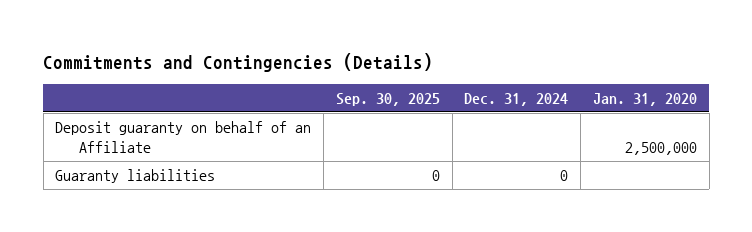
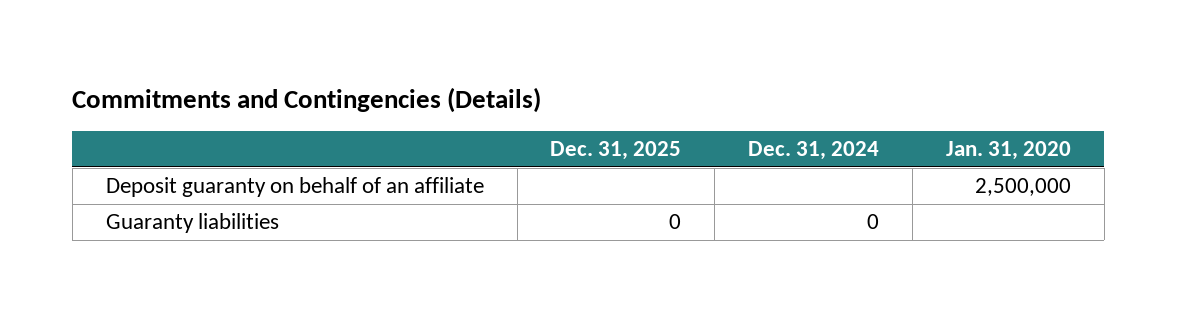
[335,92,440,106] Sep. 30, 2025 -> none
none -> [550,141,682,161] Dec. 31, 2025
[55,120,312,154] Deposit guaranty on behalf of an Affiliate -> [105,177,484,198] Deposit guaranty on behalf of an affiliate

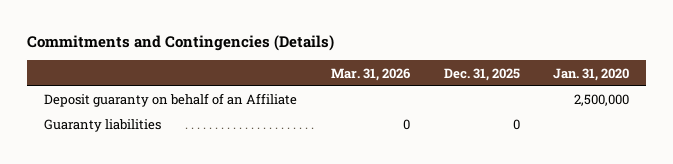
[748,141,880,161] Dec. 31, 2024 -> none
none -> [330,67,410,81] Mar. 31, 2026
[105,177,484,198] Deposit guaranty on behalf of an affiliate -> [44,93,298,108] Deposit guaranty on behalf of an Affiliate

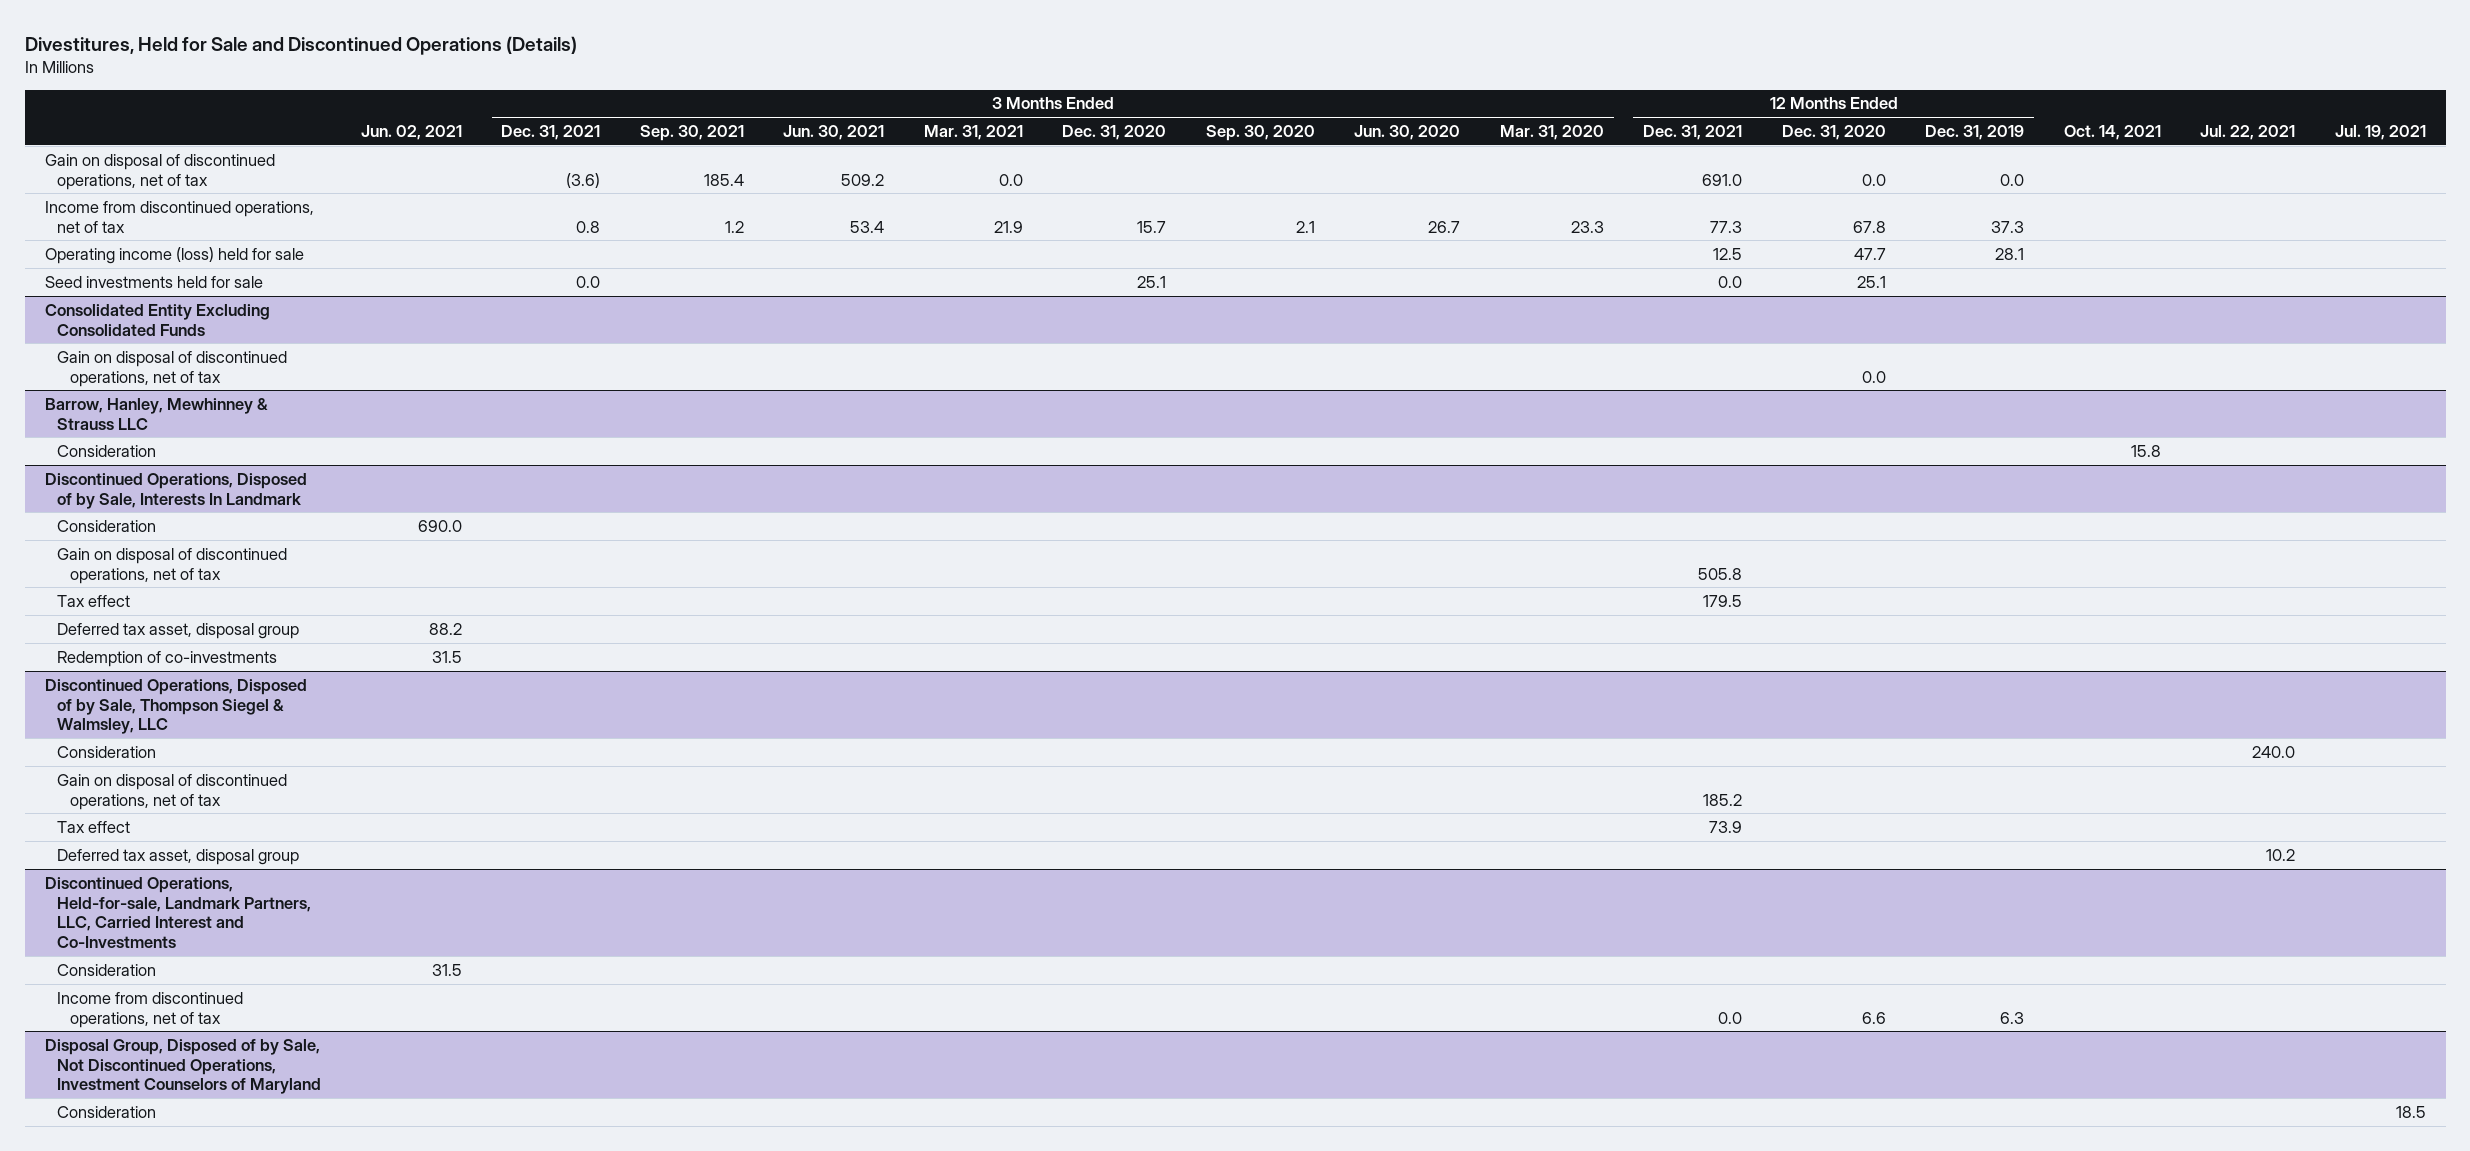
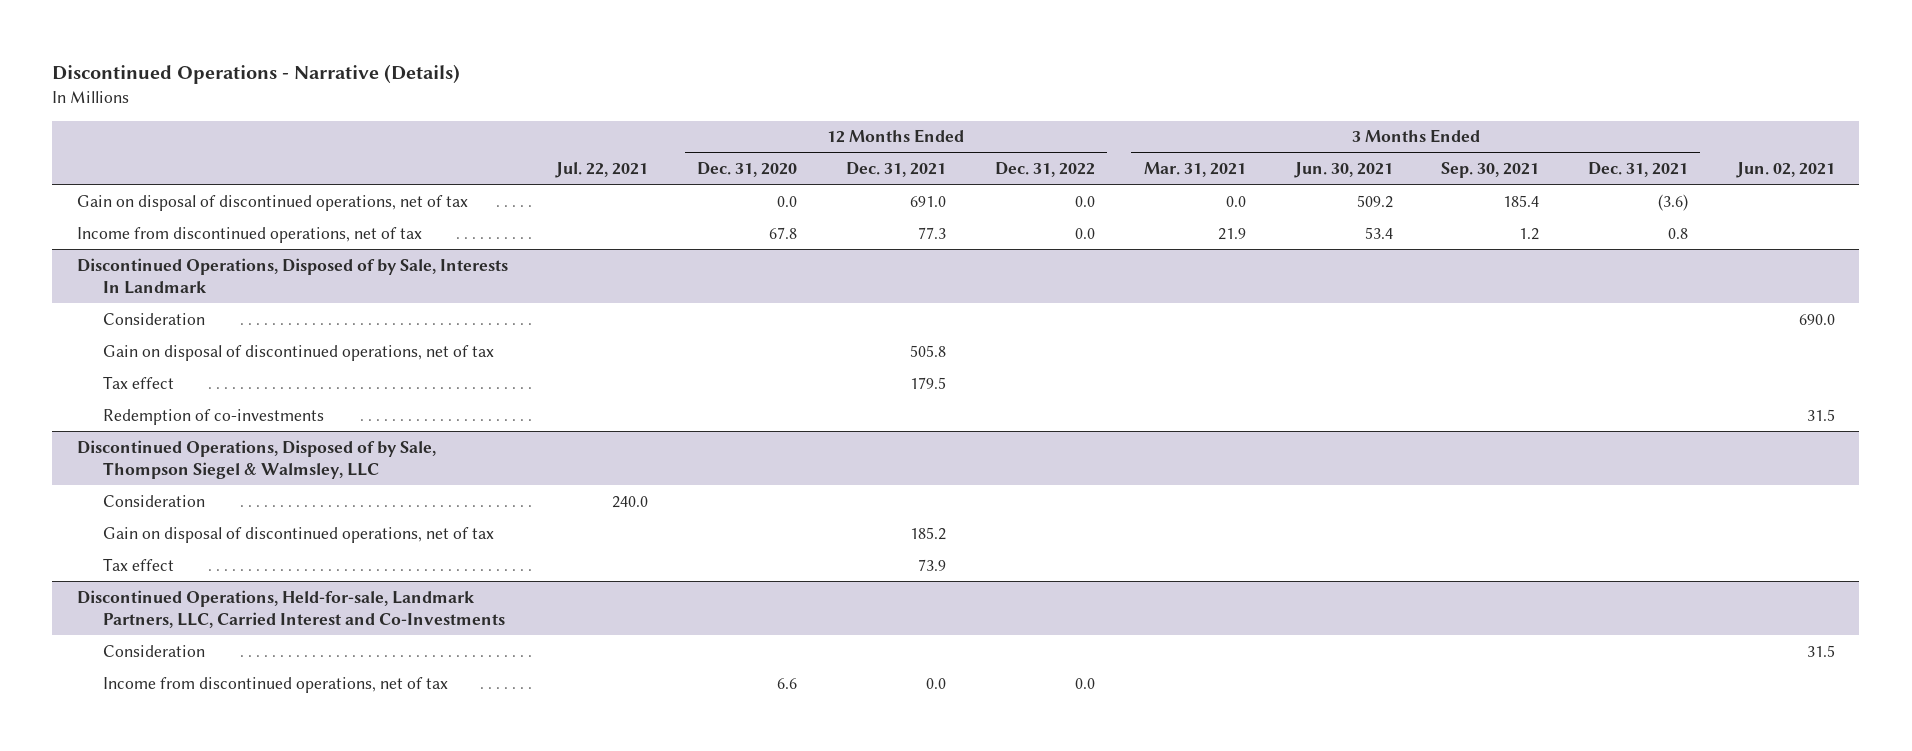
[24,35,577,55] Divestitures, Held for Sale and Discontinued Operations (Details) -> [52,64,461,85] Discontinued Operations - Narrative (Details)
[1062,124,1167,140] Dec. 31, 2020 -> none
[1205,124,1315,141] Sep. 30, 2020 -> none
[1354,124,1461,140] Jun. 30, 2020 -> none
[1499,124,1604,140] Mar. 31, 2020 -> none
[1925,124,2025,140] Dec. 31, 2019 -> none
[2063,124,2161,140] Oct. 14, 2021 -> none
[2334,124,2426,140] Jul. 19, 2021 -> none
none -> [994,162,1095,178] Dec. 31, 2022
[44,246,304,264] Operating income (loss) held for sale -> none
[44,275,263,288] Seed investments held for sale -> none
[44,303,270,336] Consolidated Entity Excluding Consolidated Funds -> none
[57,350,288,387] Gain on disposal of discontinued operations, net of tax -> none
[44,397,268,430] Barrow, Hanley, Mewhinney & Strauss LLC -> none
[57,444,157,457] Consideration -> none
[57,622,300,639] Deferred tax asset, disposal group -> none
[57,848,300,865] Deferred tax asset, disposal group -> none
[44,1038,322,1095] Disposal Group, Disposed of by Sale, Not Discontinued Operations, Investment Counselors of Maryland -> none
[57,1105,157,1118] Consideration -> none

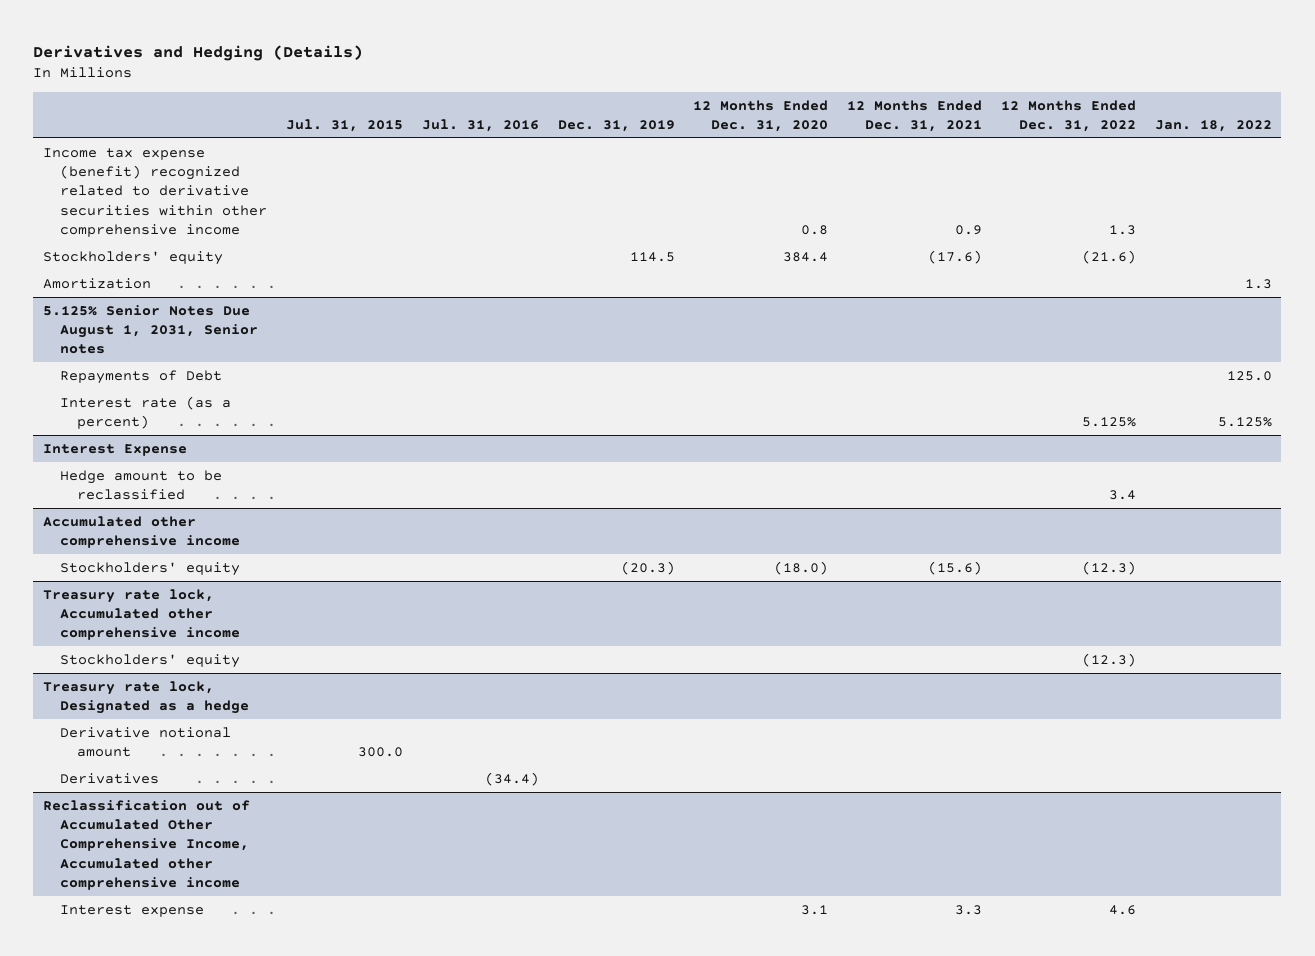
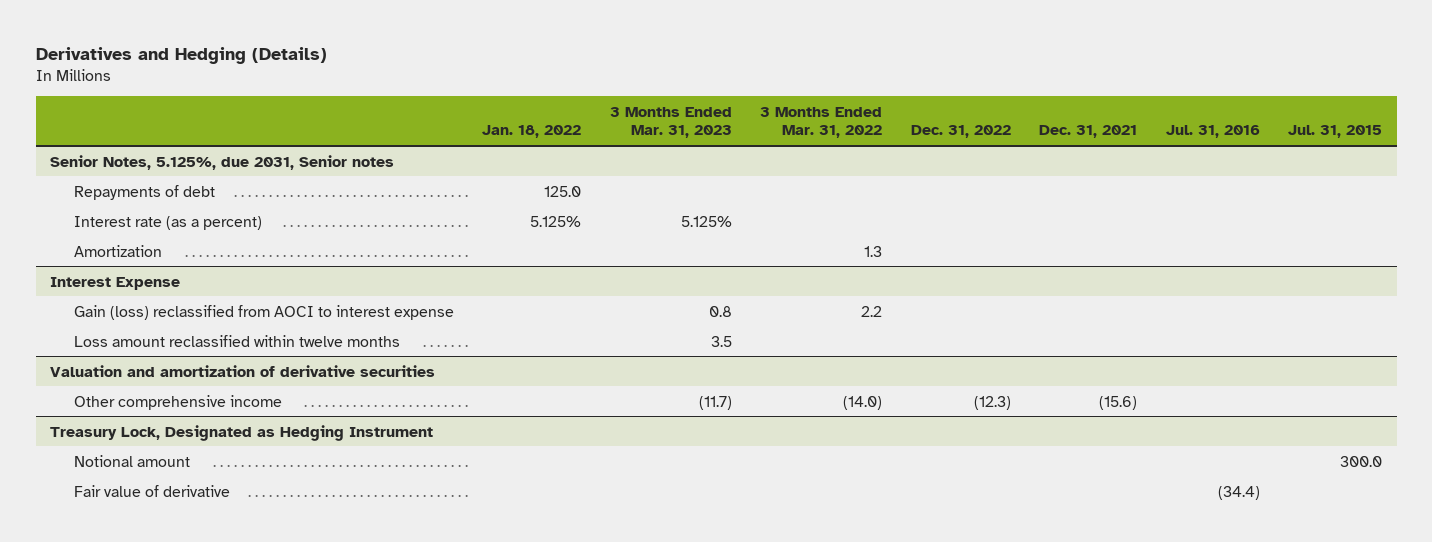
[557,119,675,132] Dec. 31, 2019 -> none
[693,99,829,132] 12 Months Ended Dec. 31, 2020 -> none
[847,99,983,132] 12 Months Ended Dec. 31, 2021 -> none
[1001,99,1137,132] 12 Months Ended Dec. 31, 2022 -> none
none -> [609,106,732,139] 3 Months Ended Mar. 31, 2023
none -> [760,106,883,139] 3 Months Ended Mar. 31, 2022
none -> [910,125,1011,139] Dec. 31, 2022
none -> [1039,125,1138,139] Dec. 31, 2021
[42,147,268,237] Income tax expense (benefit) recognized related to derivative securities within other comprehensive income -> none
[42,250,223,265] Stockholders' equity -> none
[42,277,151,289] Amortization -> none
[42,304,259,355] 5.125% Senior Notes Due August 1, 2031, Senior notes -> [49,154,394,170] Senior Notes, 5.125%, due 2031, Senior notes
[60,369,223,384] Repayments of Debt -> [73,184,215,200] Repayments of debt
none -> [73,244,162,257] Amortization
[42,588,241,641] Treasury rate lock, Accumulated other comprehensive income -> none
[60,653,241,668] Stockholders' equity -> none
[42,799,250,890] Reclassification out of Accumulated Other Comprehensive Income, Accumulated other comprehensive income -> none
[60,904,205,917] Interest expense -> none
none -> [73,304,454,320] Gain (loss) reclassified from AOCI to interest expense
[60,469,223,501] Hedge amount to be reclassified -> [73,334,400,347] Loss amount reclassified within twelve months
[42,515,241,549] Accumulated other comprehensive income -> [49,364,435,377] Valuation and amortization of derivative securities
[60,561,241,576] Stockholders' equity -> [73,394,282,410] Other comprehensive income
[42,680,250,715] Treasury rate lock, Designated as a hedge -> [49,424,433,441] Treasury Lock, Designated as Hedging Instrument
[60,726,232,758] Derivative notional amount -> [73,454,190,467] Notional amount
[60,772,160,784] Derivatives -> [73,484,230,497] Fair value of derivative

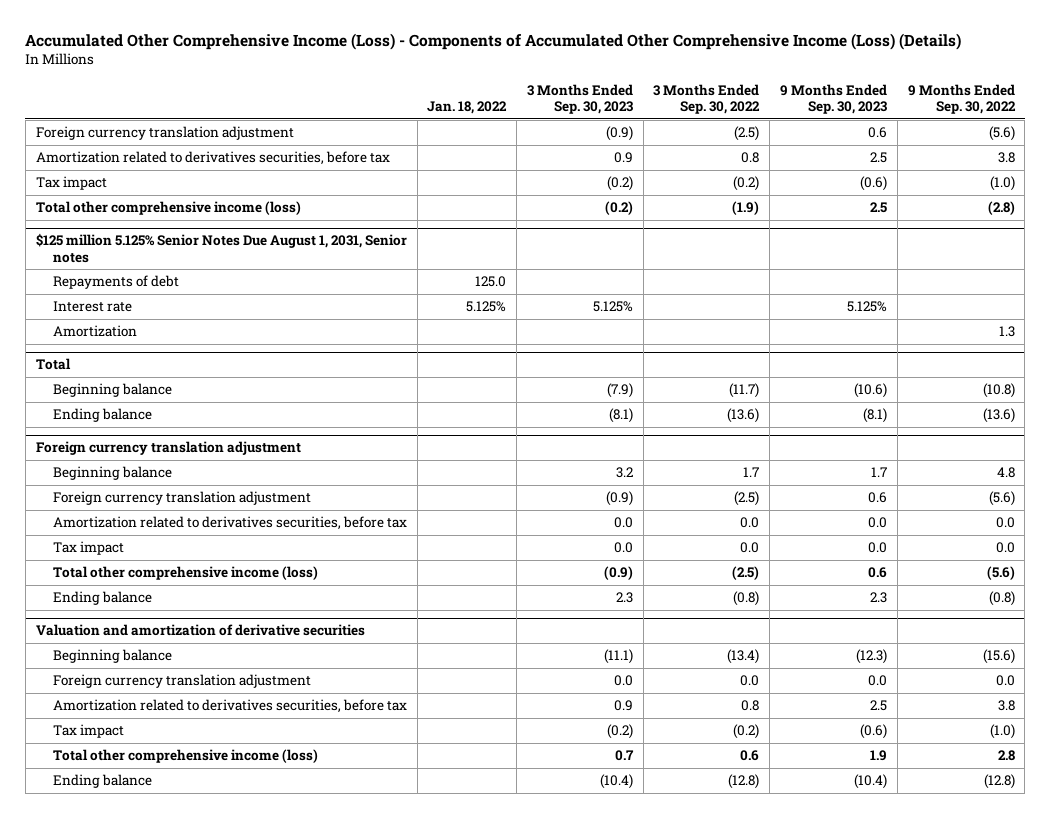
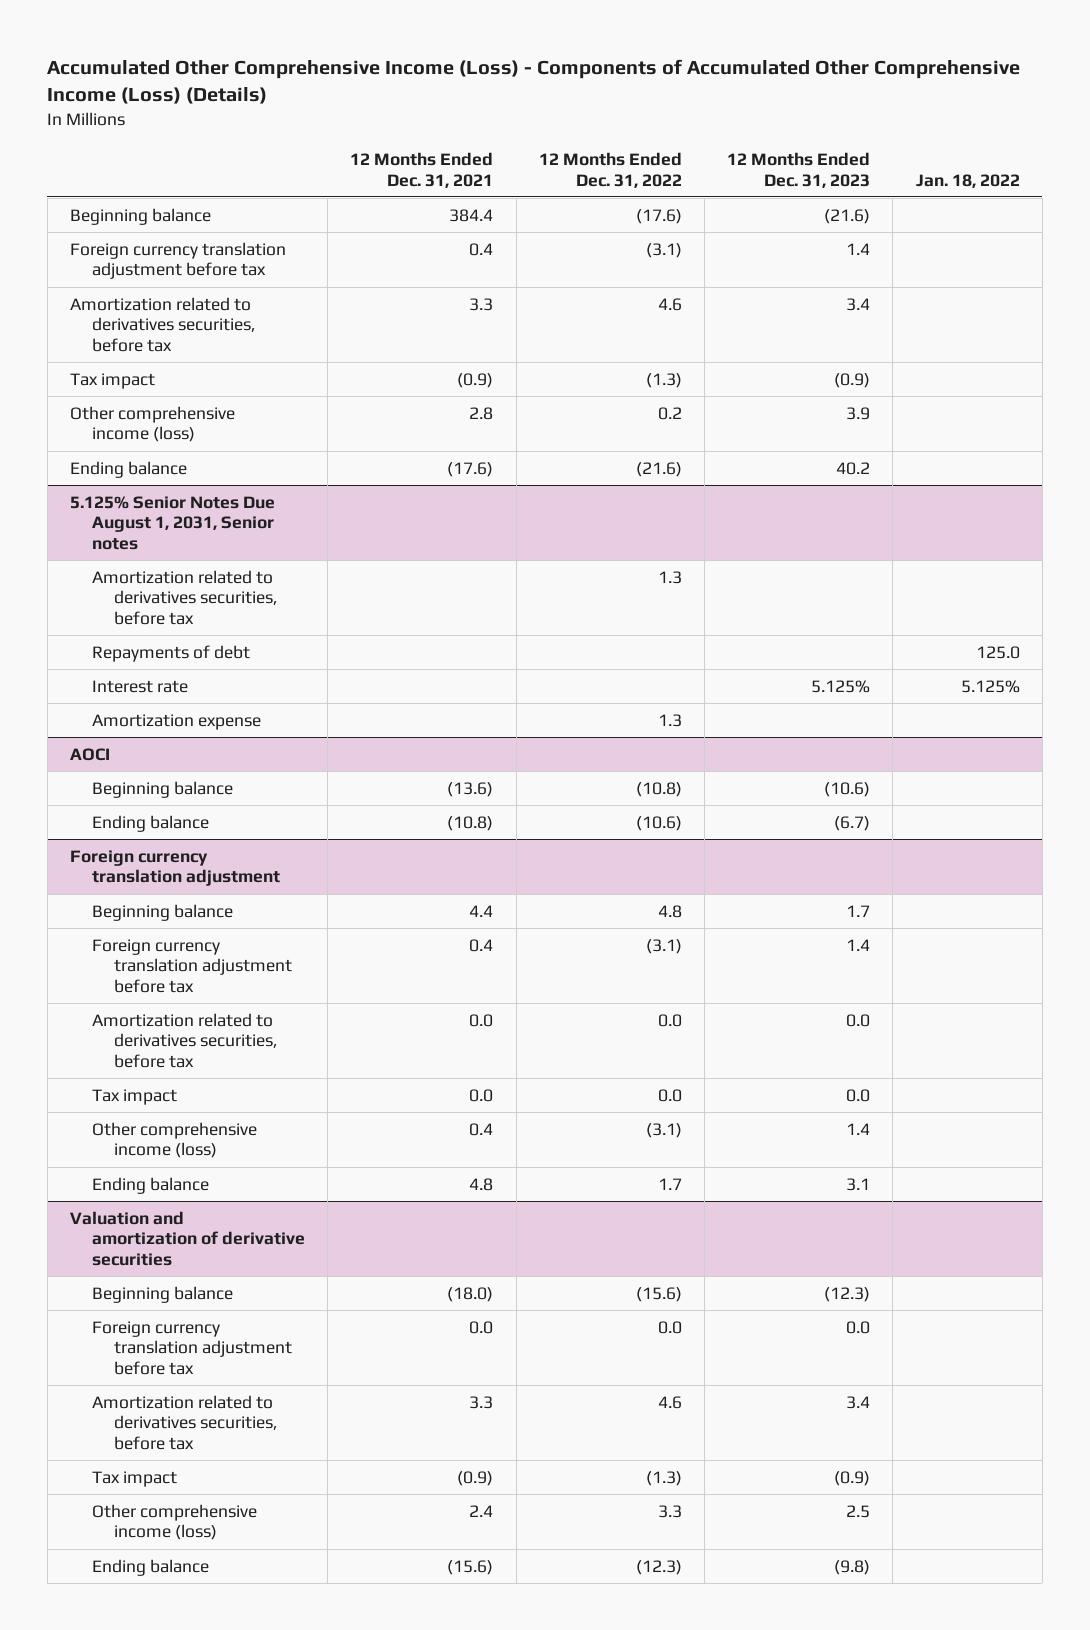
[526,84,633,115] 3 Months Ended Sep. 30, 2023 -> none
[653,84,761,115] 3 Months Ended Sep. 30, 2022 -> none
[779,84,887,115] 9 Months Ended Sep. 30, 2023 -> none
[907,84,1016,115] 9 Months Ended Sep. 30, 2022 -> none
none -> [350,151,494,188] 12 Months Ended Dec. 31, 2021
none -> [538,151,682,188] 12 Months Ended Dec. 31, 2022
none -> [727,151,871,188] 12 Months Ended Dec. 31, 2023
none -> [70,207,212,225] Beginning balance
[35,126,294,141] Foreign currency translation adjustment -> [70,241,287,280] Foreign currency translation adjustment before tax
[35,201,301,216] Total other comprehensive income (loss) -> [70,405,236,443] Other comprehensive income (loss)
none -> [70,460,188,478] Ending balance
[35,233,407,263] $125 million 5.125% Senior Notes Due August 1, 2031, Senior notes -> [70,495,276,550] 5.125% Senior Notes Due August 1, 2031, Senior notes
none -> [91,569,277,625] Amortization related to derivatives securities, before tax
[35,358,71,371] Total -> none
[52,383,172,398] Beginning balance -> none
[52,408,152,423] Ending balance -> none
[52,325,137,338] Amortization -> [91,713,261,730] Amortization expense
none -> [70,747,111,761] AOCI
none -> [91,780,233,798] Beginning balance
none -> [91,814,209,832] Ending balance
[52,491,311,506] Foreign currency translation adjustment -> [91,938,292,993] Foreign currency translation adjustment before tax
[52,566,318,581] Total other comprehensive income (loss) -> [91,1121,257,1159] Other comprehensive income (loss)
[52,674,311,689] Foreign currency translation adjustment -> [91,1320,292,1375] Foreign currency translation adjustment before tax
[52,749,318,764] Total other comprehensive income (loss) -> [91,1503,257,1541] Other comprehensive income (loss)

